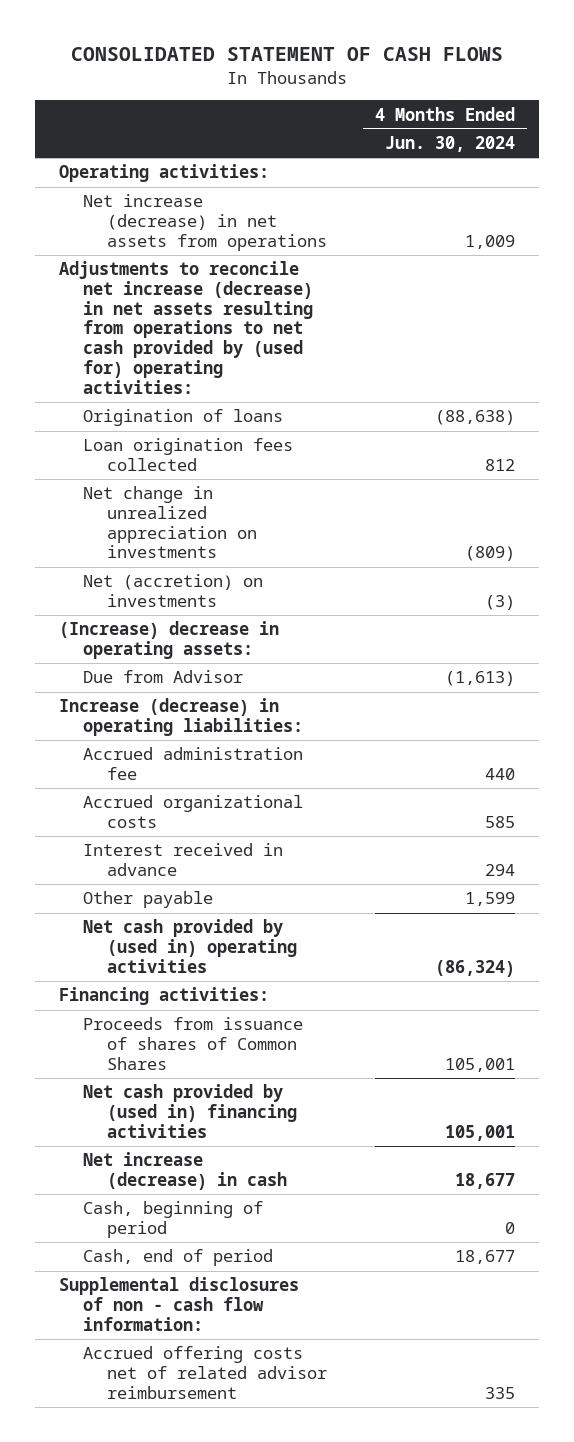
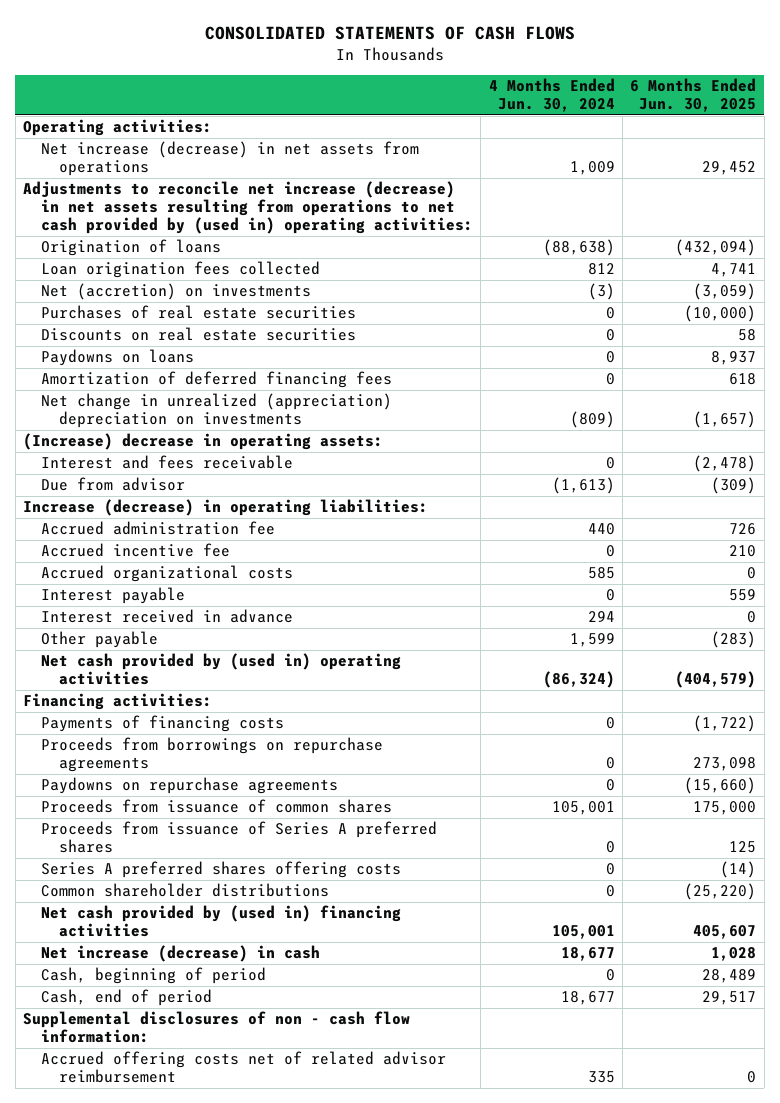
[70,46,503,61] CONSOLIDATED STATEMENT OF CASH FLOWS -> [204,26,575,41] CONSOLIDATED STATEMENTS OF CASH FLOWS
none -> [630,78,757,113] 6 Months Ended Jun. 30, 2025
[58,261,313,394] Adjustments to reconcile net increase (decrease) in net assets resulting from operations to net cash provided by (used for) operating activities: -> [23,181,473,235] Adjustments to reconcile net increase (decrease) in net assets resulting from operations to net cash provided by (used in) operating activities:
[82,486,258,559] Net change in unrealized appreciation on investments -> none
none -> [40,305,356,320] Purchases of real estate securities
none -> [40,327,356,342] Discounts on real estate securities
none -> [40,349,194,367] Paydowns on loans
none -> [40,371,392,389] Amortization of deferred financing fees
none -> [40,393,392,429] Net change in unrealized (appreciation) depreciation on investments
none -> [40,455,293,470] Interest and fees receivable
[82,670,243,684] Due from Advisor -> [40,477,185,492] Due from advisor
none -> [40,543,230,558] Accrued incentive fee
none -> [40,587,185,605] Interest payable
none -> [40,715,284,733] Payments of financing costs
none -> [40,737,383,773] Proceeds from borrowings on repurchase agreements
none -> [40,777,338,795] Paydowns on repurchase agreements
[82,1017,303,1070] Proceeds from issuance of shares of Common Shares -> [40,799,392,814] Proceeds from issuance of common shares
none -> [40,821,437,854] Proceeds from issuance of Series A preferred shares
none -> [40,861,401,879] Series A preferred shares offering costs
none -> [40,883,329,898] Common shareholder distributions

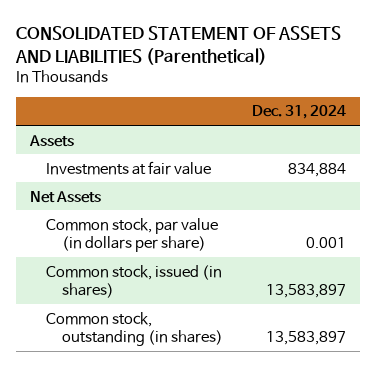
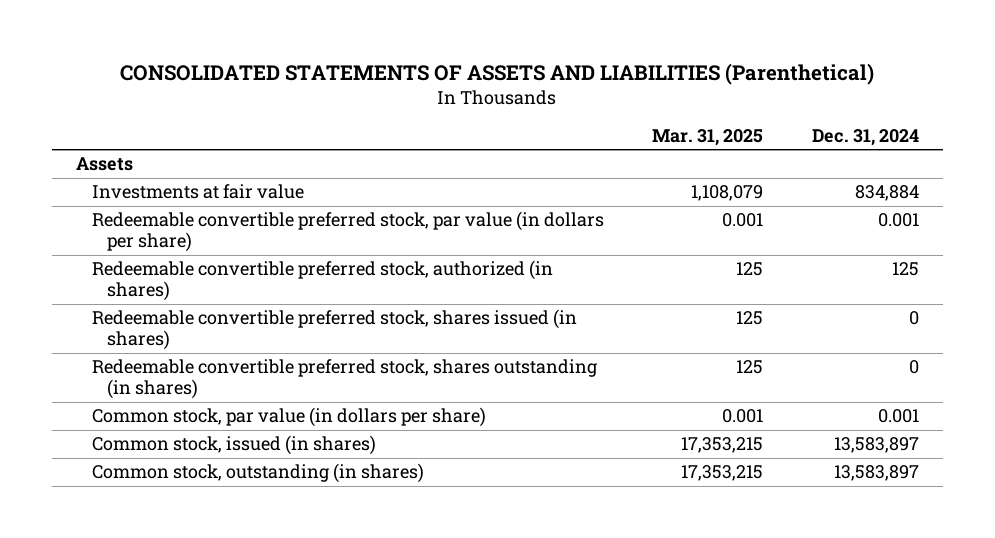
[15,26,342,66] CONSOLIDATED STATEMENT OF ASSETS AND LIABILITIES (Parenthetical) -> [120,62,875,85] CONSOLIDATED STATEMENTS OF ASSETS AND LIABILITIES (Parenthetical)
none -> [652,128,764,146] Mar. 31, 2025
[30,190,102,203] Net Assets -> none
none -> [91,211,604,253] Redeemable convertible preferred stock, par value (in dollars per share)
none -> [91,260,553,302] Redeemable convertible preferred stock, authorized (in shares)
none -> [91,309,577,351] Redeemable convertible preferred stock, shares issued (in shares)
none -> [91,359,597,400] Redeemable convertible preferred stock, shares outstanding (in shares)

